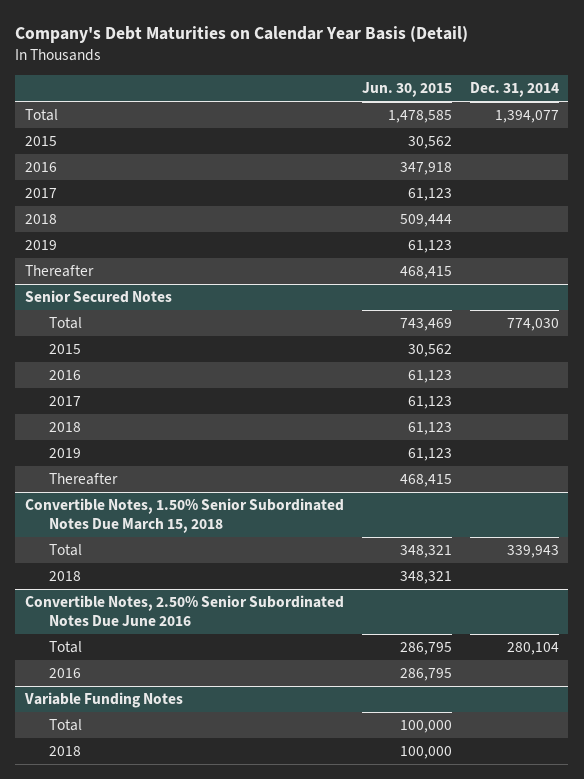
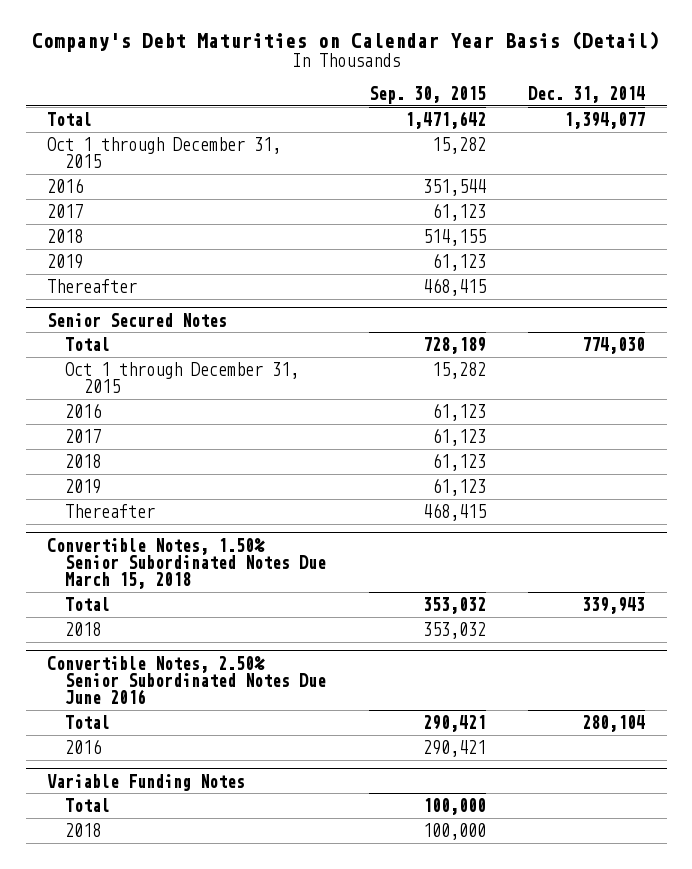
[361,82,452,98] Jun. 30, 2015 -> none
none -> [368,85,486,104] Sep. 30, 2015
[24,136,57,147] 2015 -> [47,136,282,169] Oct 1 through December 31, 2015
[49,344,82,355] 2015 -> [65,361,300,394] Oct 1 through December 31, 2015

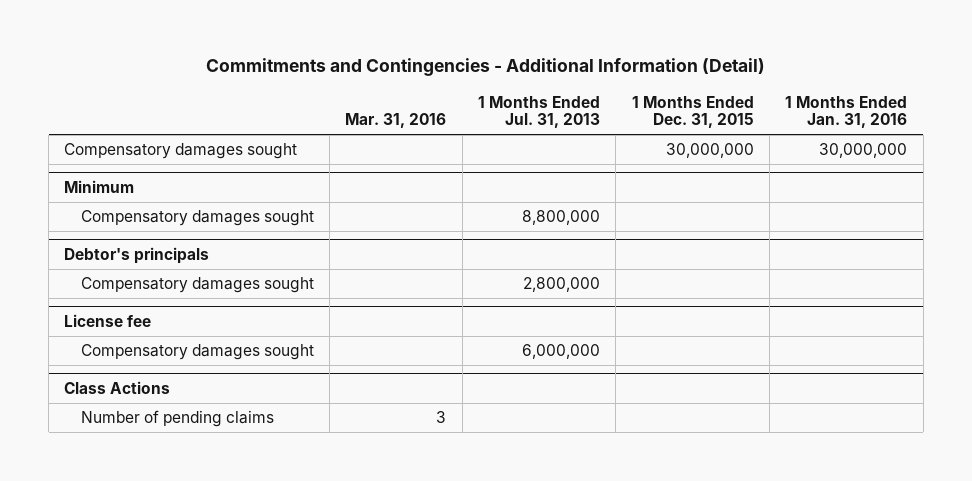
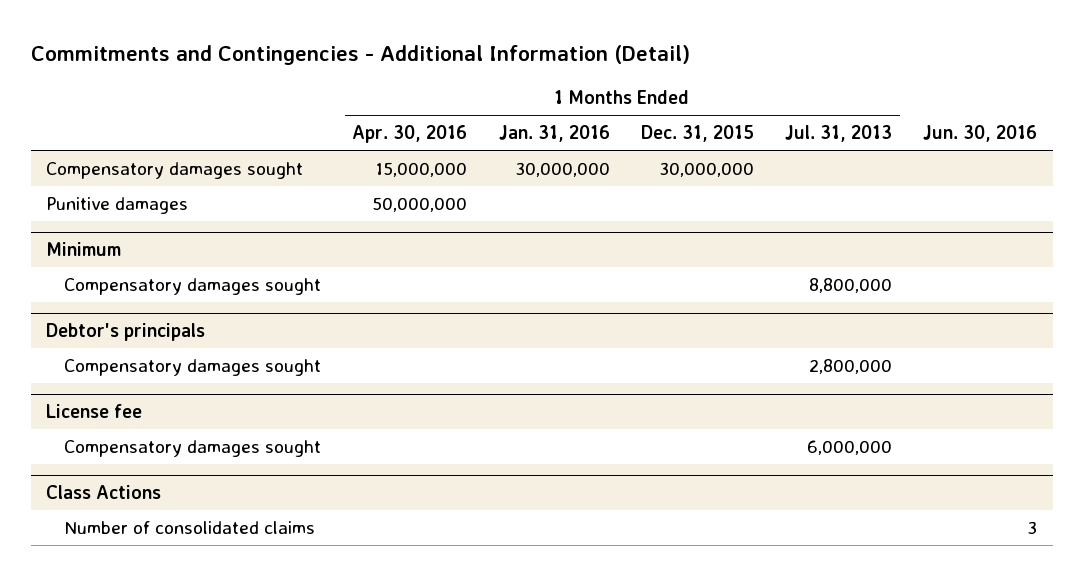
[345,113,447,129] Mar. 31, 2016 -> none
none -> [352,125,468,144] Apr. 30, 2016
none -> [923,125,1038,143] Jun. 30, 2016
none -> [46,197,189,215] Punitive damages
[80,410,274,428] Number of pending claims -> [64,521,316,535] Number of consolidated claims

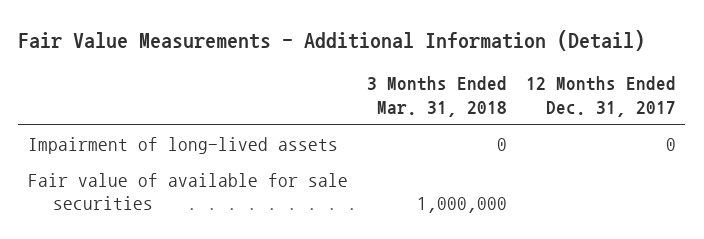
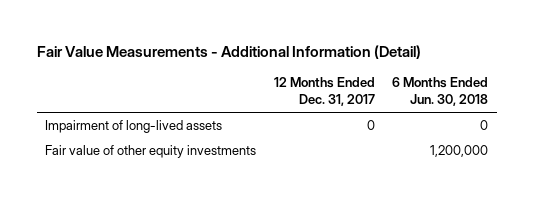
[366,76,507,117] 3 Months Ended Mar. 31, 2018 -> none
none -> [392,77,489,107] 6 Months Ended Jun. 30, 2018
[27,172,348,211] Fair value of available for sale securities -> [45,145,257,159] Fair value of other equity investments

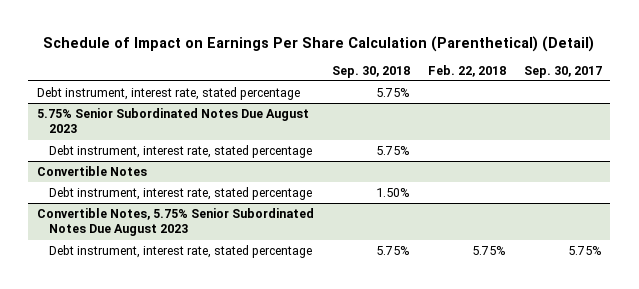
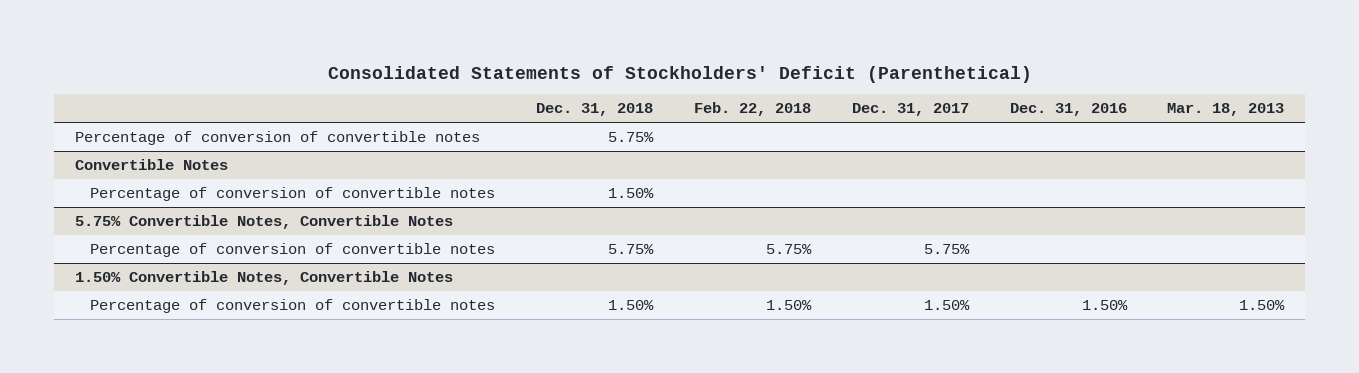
[43,35,595,52] Schedule of Impact on Earnings Per Share Calculation (Parenthetical) (Detail) -> [327,65,1032,83] Consolidated Statements of Stockholders' Deficit (Parenthetical)
[331,65,410,78] Sep. 30, 2018 -> none
[523,65,602,78] Sep. 30, 2017 -> none
none -> [536,103,654,117] Dec. 31, 2018
none -> [851,103,969,117] Dec. 31, 2017
none -> [1009,103,1127,117] Dec. 31, 2016
none -> [1167,103,1285,117] Mar. 18, 2013
[37,107,310,134] 5.75% Senior Subordinated Notes Due August 2023 -> none
[48,144,312,158] Debt instrument, interest rate, stated percentage -> none
[37,86,301,100] Debt instrument, interest rate, stated percentage -> [74,131,480,146] Percentage of conversion of convertible notes
[48,186,312,200] Debt instrument, interest rate, stated percentage -> [90,187,496,202] Percentage of conversion of convertible notes
[37,207,315,237] Convertible Notes, 5.75% Senior Subordinated Notes Due August 2023 -> [74,215,453,230] 5.75% Convertible Notes, Convertible Notes
[48,244,312,258] Debt instrument, interest rate, stated percentage -> [90,243,496,258] Percentage of conversion of convertible notes
none -> [74,271,453,286] 1.50% Convertible Notes, Convertible Notes
none -> [90,299,496,314] Percentage of conversion of convertible notes

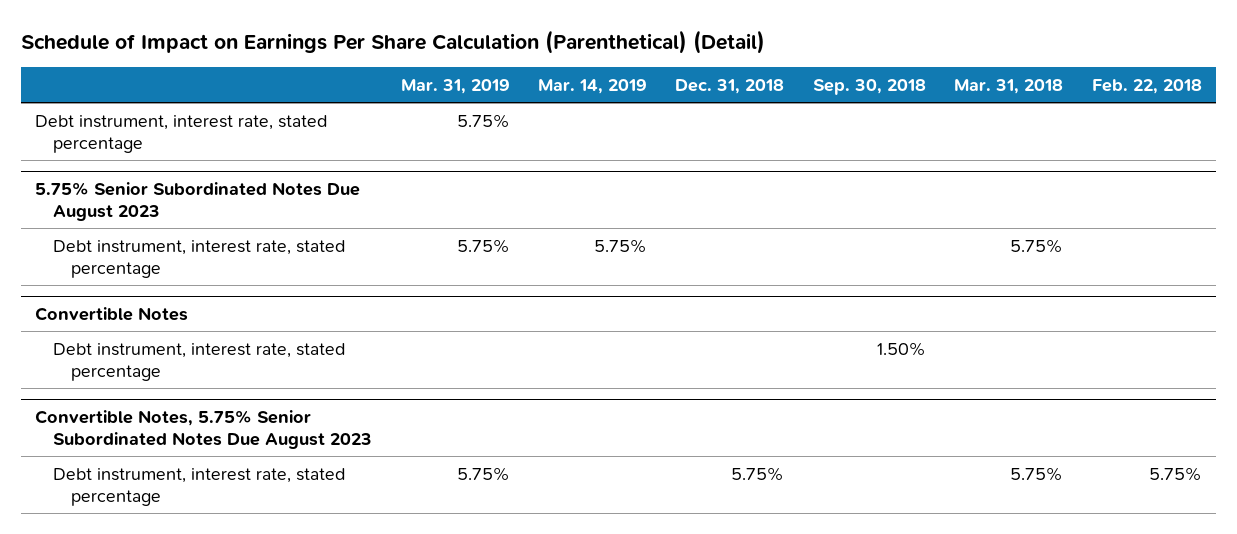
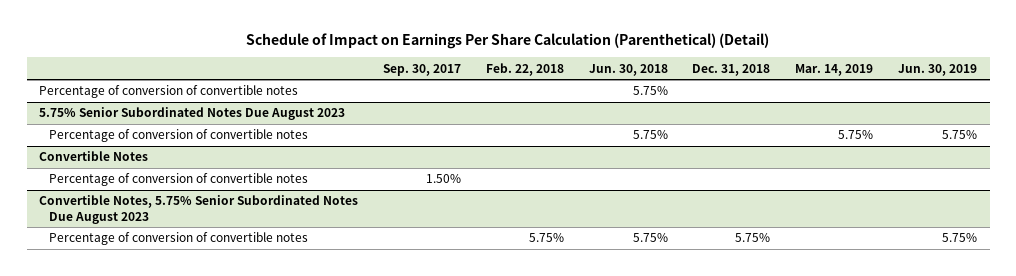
[400,78,510,94] Mar. 31, 2019 -> none
[812,78,926,95] Sep. 30, 2018 -> none
[954,78,1064,94] Mar. 31, 2018 -> none
none -> [382,63,461,76] Sep. 30, 2017
none -> [588,63,668,76] Jun. 30, 2018
none -> [898,63,978,76] Jun. 30, 2019
[35,114,329,153] Debt instrument, interest rate, stated percentage -> [39,85,299,99] Percentage of conversion of convertible notes
[53,239,347,278] Debt instrument, interest rate, stated percentage -> [49,129,309,143] Percentage of conversion of convertible notes
[53,342,347,381] Debt instrument, interest rate, stated percentage -> [49,173,309,187] Percentage of conversion of convertible notes
[53,467,347,506] Debt instrument, interest rate, stated percentage -> [49,232,309,246] Percentage of conversion of convertible notes

